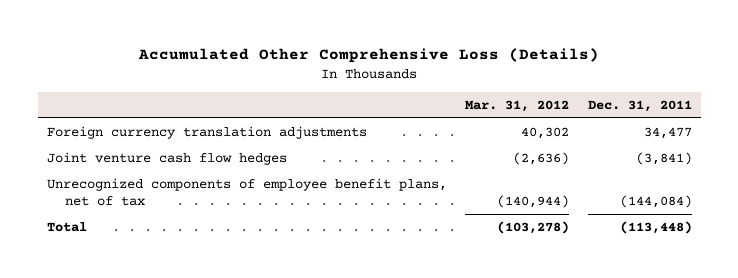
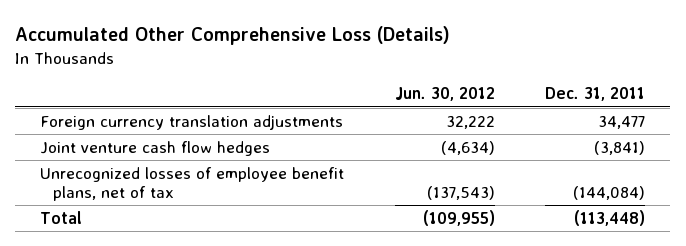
[465,100,570,113] Mar. 31, 2012 -> none
none -> [394,87,495,102] Jun. 30, 2012
[46,177,447,206] Unrecognized components of employee benefit plans, net of tax -> [40,166,345,202] Unrecognized losses of employee benefit plans, net of tax

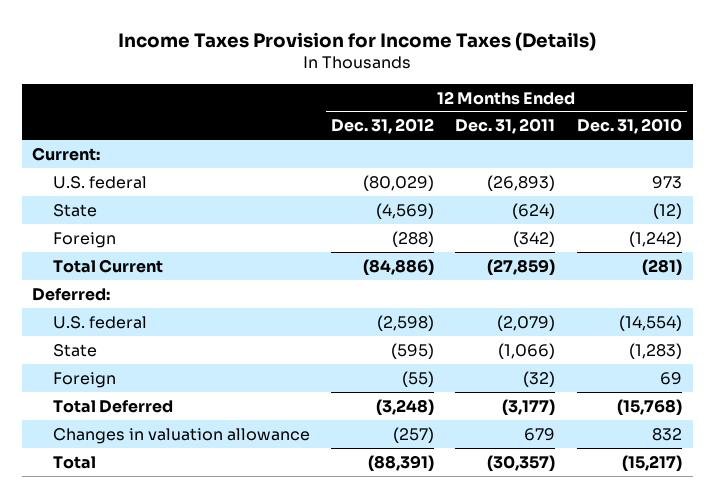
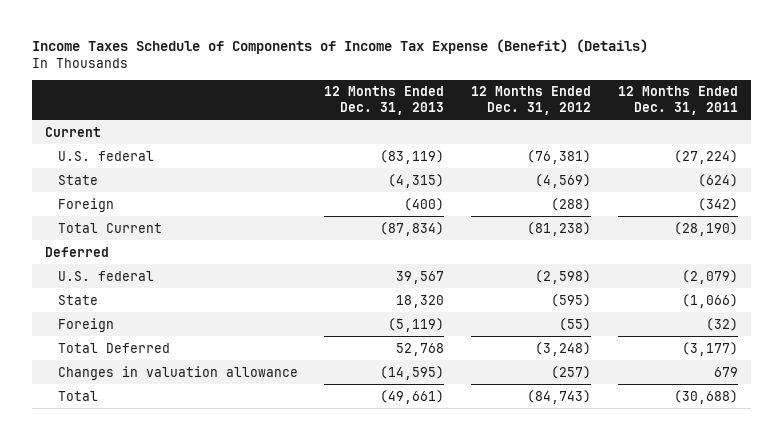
[118,31,597,51] Income Taxes Provision for Income Taxes (Details) -> [31,38,648,54] Income Taxes Schedule of Components of Income Tax Expense (Benefit) (Details)
[576,118,682,135] Dec. 31, 2010 -> none
none -> [324,86,445,115] 12 Months Ended Dec. 31, 2013
[32,146,101,161] Current: -> [45,126,102,137] Current
[363,174,435,191] (80,029) -> [527,149,592,164] (76,381)
[487,174,556,191] (26,893) -> [673,149,738,164] (27,224)
[363,258,435,275] (84,886) -> [527,221,592,236] (81,238)
[487,258,556,275] (27,859) -> [673,221,738,236] (28,190)
[32,287,111,301] Deferred: -> [45,246,110,257] Deferred
[368,454,435,471] (88,391) -> [527,389,592,404] (84,743)
[487,454,556,471] (30,357) -> [673,389,738,404] (30,688)

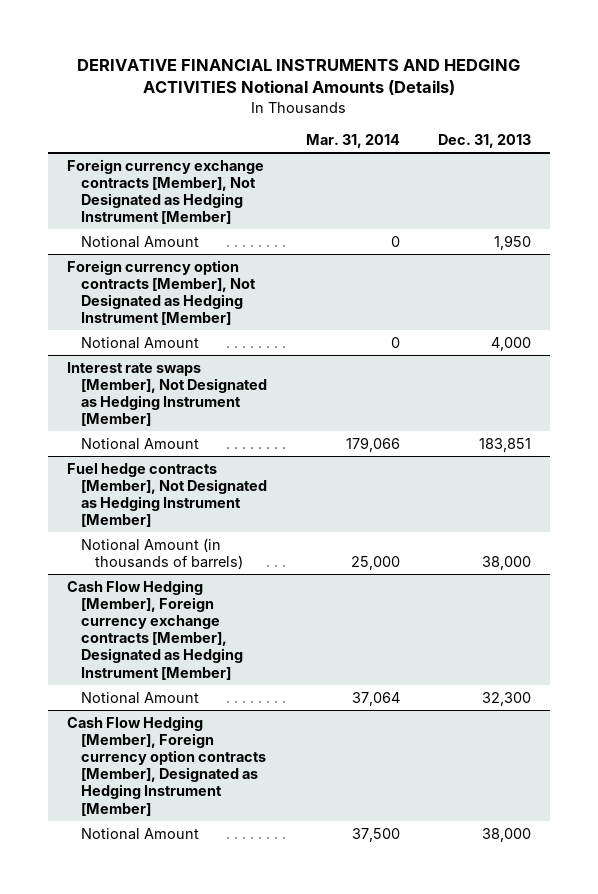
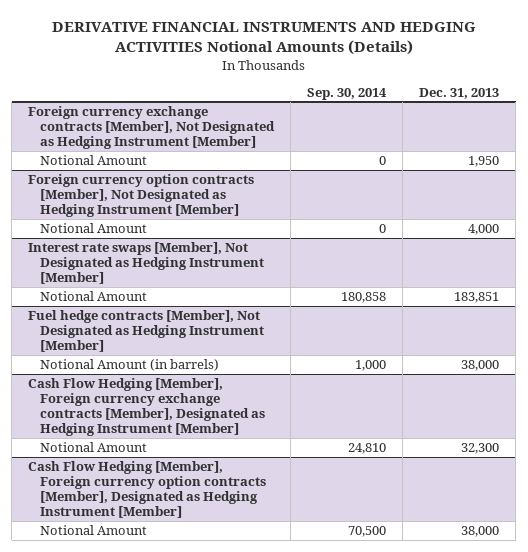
[305,134,400,149] Mar. 31, 2014 -> none
none -> [307,87,388,100] Sep. 30, 2014
[81,537,243,569] Notional Amount (in thousands of barrels) -> [40,359,220,372] Notional Amount (in barrels)

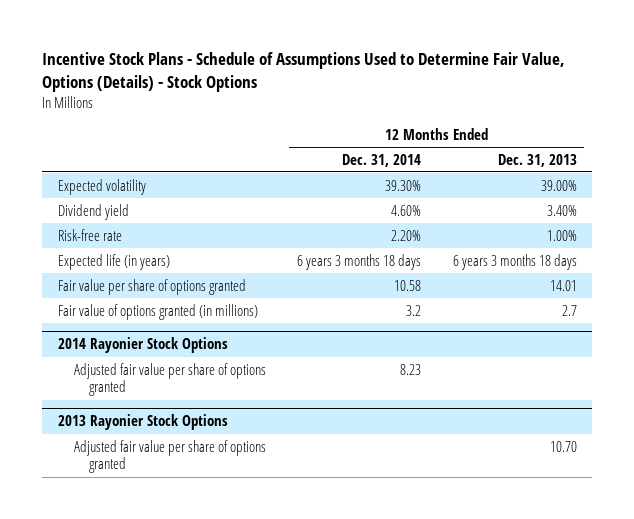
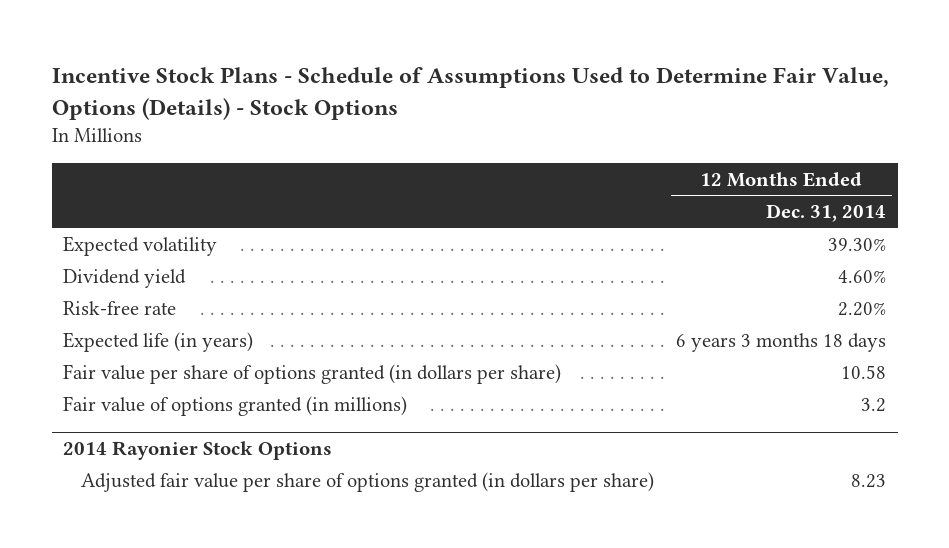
[497,153,577,167] Dec. 31, 2013 -> none
[57,278,246,295] Fair value per share of options granted -> [62,363,561,384] Fair value per share of options granted (in dollars per share)
[57,414,228,431] 2013 Rayonier Stock Options -> none
[73,439,266,474] Adjusted fair value per share of options granted -> none
[73,362,266,397] Adjusted fair value per share of options granted -> [81,471,655,492] Adjusted fair value per share of options granted (in dollars per share)

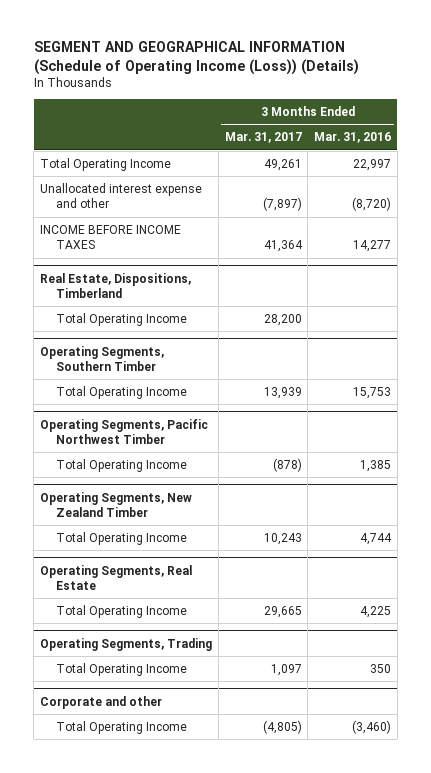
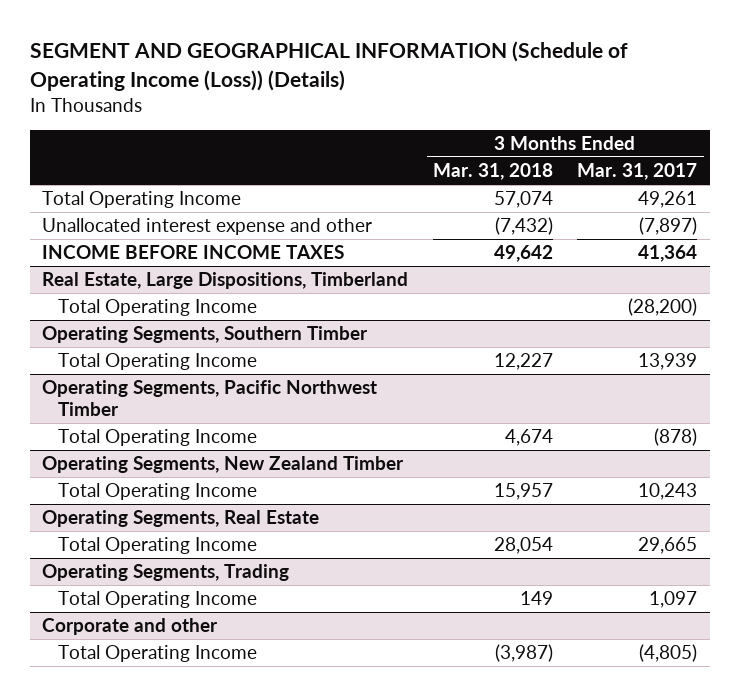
[314,132,392,144] Mar. 31, 2016 -> none
none -> [432,163,553,181] Mar. 31, 2018
[40,272,192,299] Real Estate, Dispositions, Timberland -> [42,272,409,290] Real Estate, Large Dispositions, Timberland
[263,313,302,326] 28,200 -> [628,298,698,317] (28,200)

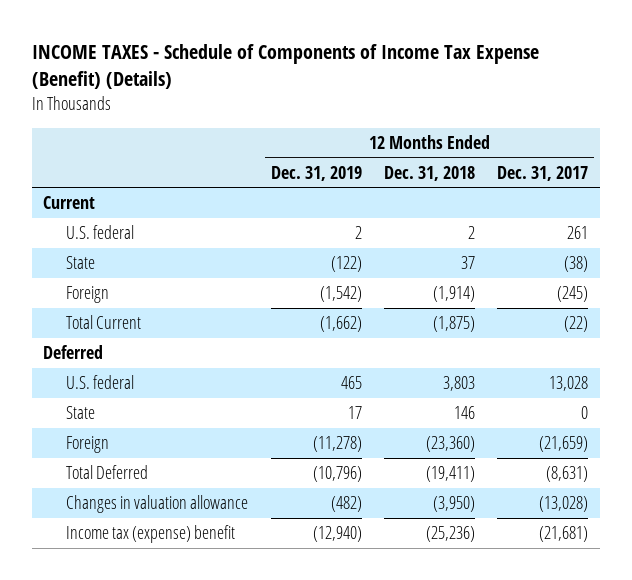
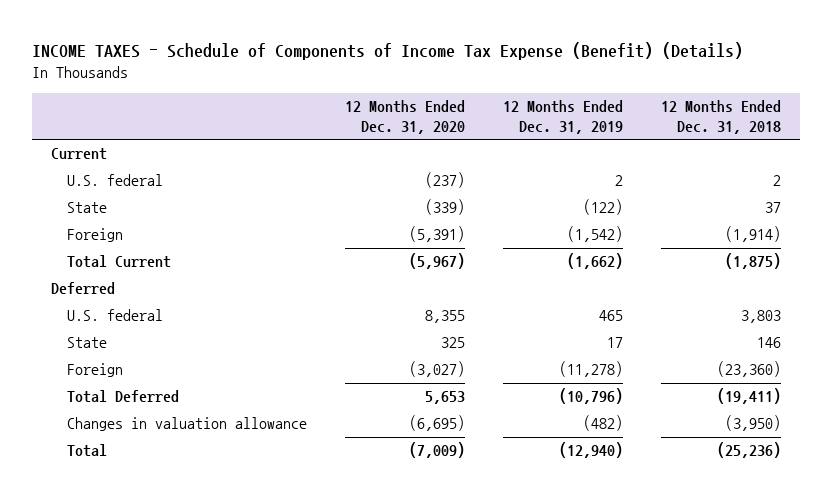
[497,165,589,181] Dec. 31, 2017 -> none
none -> [345,100,466,135] 12 Months Ended Dec. 31, 2020
[66,525,236,544] Income tax (expense) benefit -> [67,444,108,458] Total

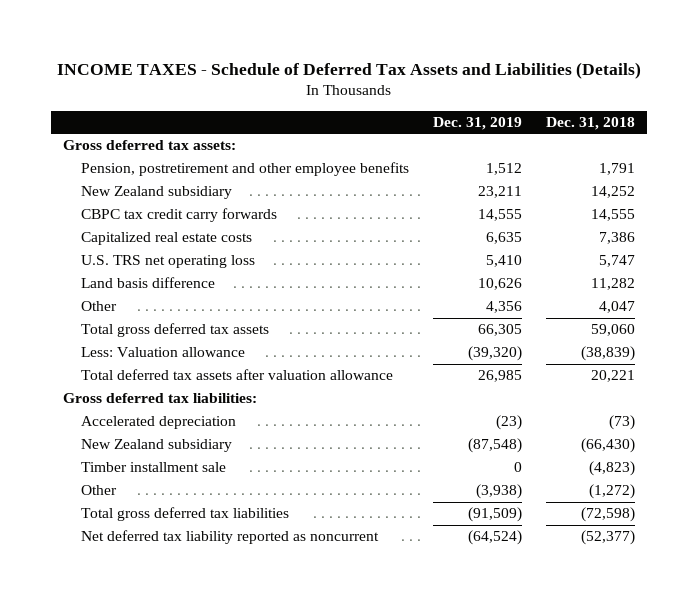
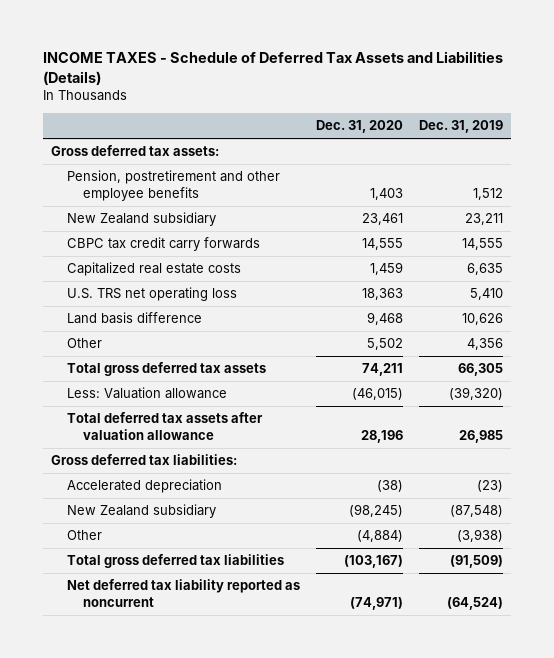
[545,116,635,130] Dec. 31, 2018 -> none
none -> [315,120,403,134] Dec. 31, 2020
[80,462,226,473] Timber installment sale -> none

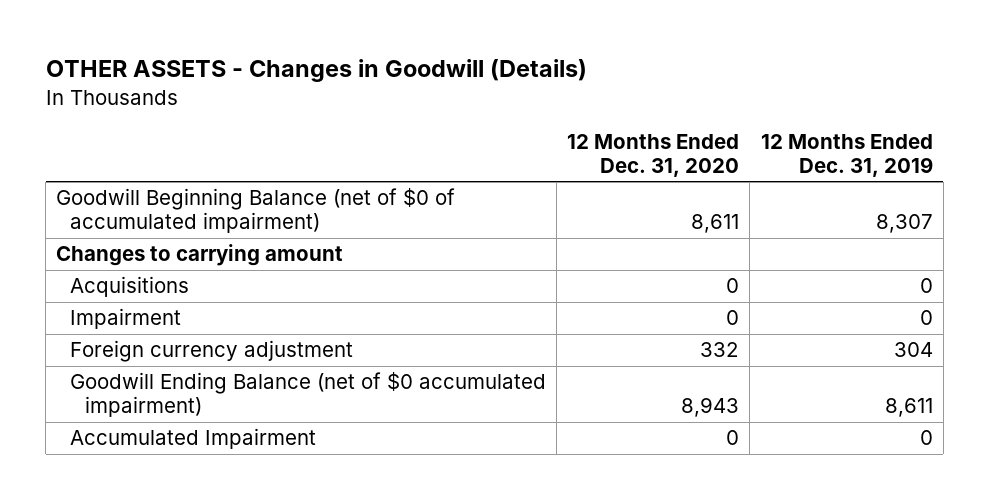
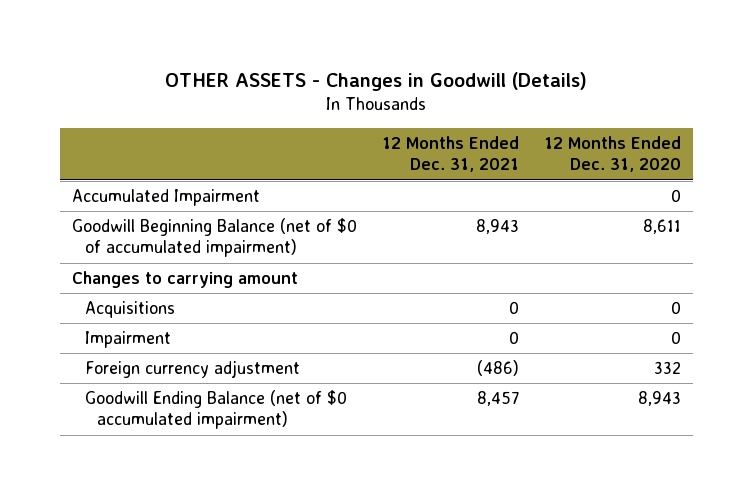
[760,133,933,177] 12 Months Ended Dec. 31, 2019 -> none
none -> [381,136,519,173] 12 Months Ended Dec. 31, 2021
[70,428,317,450] Accumulated Impairment -> [71,189,260,207] Accumulated Impairment

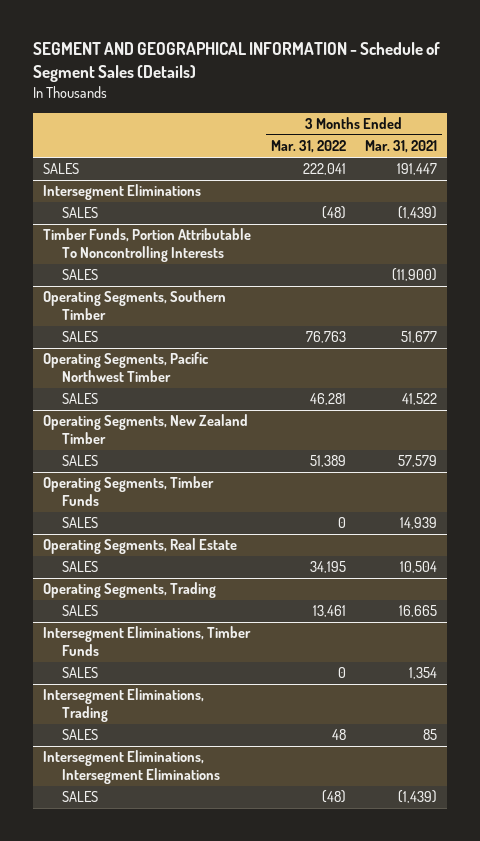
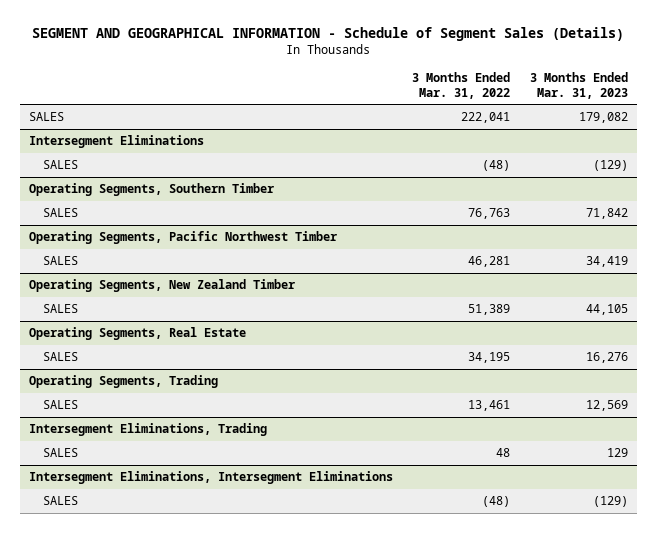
[365,140,438,154] Mar. 31, 2021 -> none
none -> [529,71,628,99] 3 Months Ended Mar. 31, 2023
[42,228,251,263] Timber Funds, Portion Attributable To Noncontrolling Interests -> none
[61,269,98,281] SALES -> none
[42,476,214,507] Operating Segments, Timber Funds -> none
[61,517,98,529] SALES -> none
[42,626,251,657] Intersegment Eliminations, Timber Funds -> none
[61,667,98,679] SALES -> none

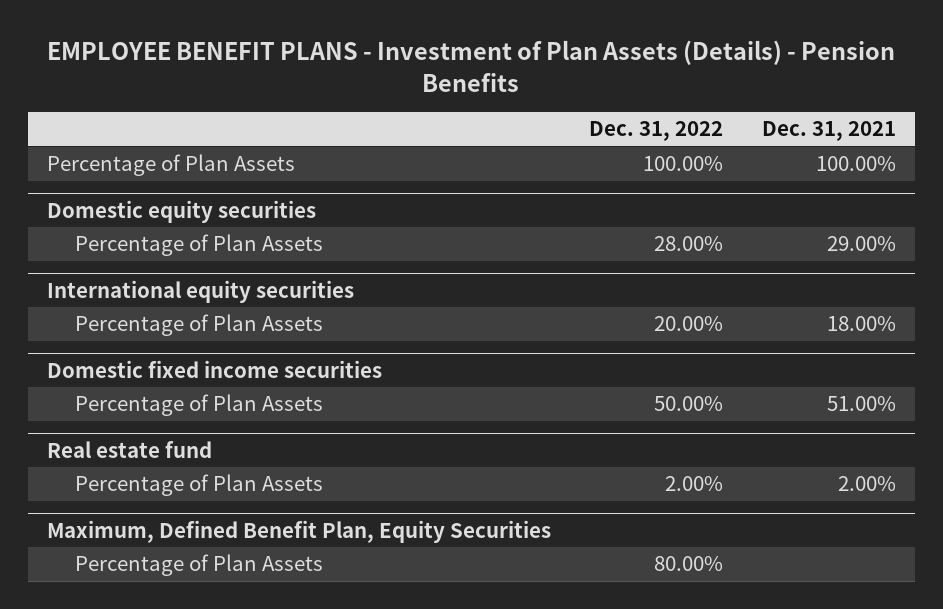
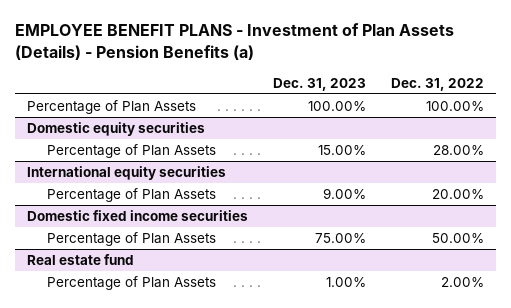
[47,39,896,92] EMPLOYEE BENEFIT PLANS - Investment of Plan Assets (Details) - Pension Benefits -> [15,23,455,60] EMPLOYEE BENEFIT PLANS - Investment of Plan Assets (Details) - Pension Benefits (a)
[761,121,896,142] Dec. 31, 2021 -> none
none -> [272,77,366,91] Dec. 31, 2023
[47,519,552,543] Maximum, Defined Benefit Plan, Equity Securities -> none
[75,554,324,577] Percentage of Plan Assets -> none

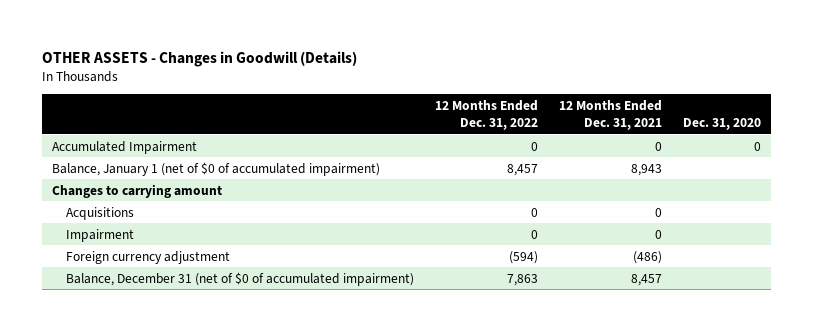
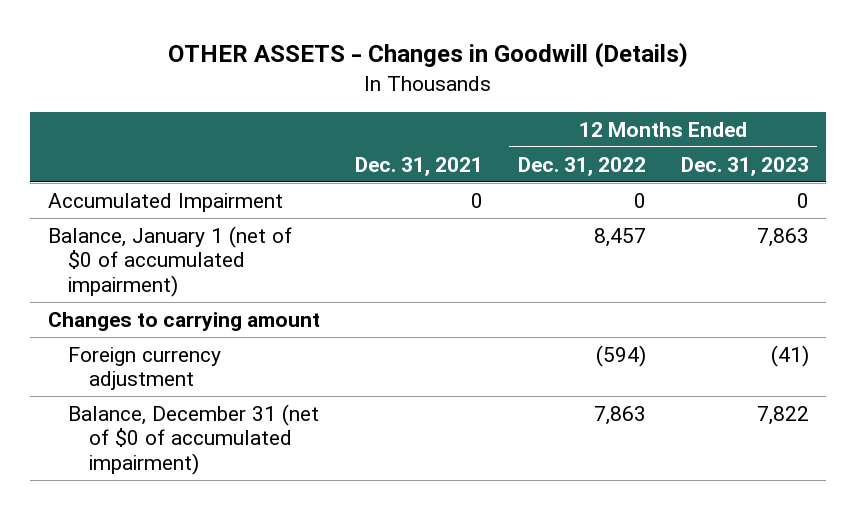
[559,99,663,130] 12 Months Ended Dec. 31, 2021 -> none
[683,117,762,130] Dec. 31, 2020 -> none
none -> [354,156,483,176] Dec. 31, 2021
none -> [680,156,809,176] Dec. 31, 2023
[66,206,135,220] Acquisitions -> none
[66,228,135,242] Impairment -> none

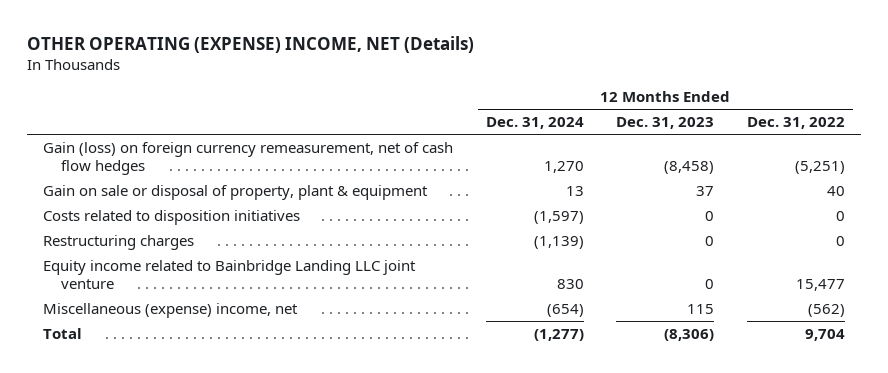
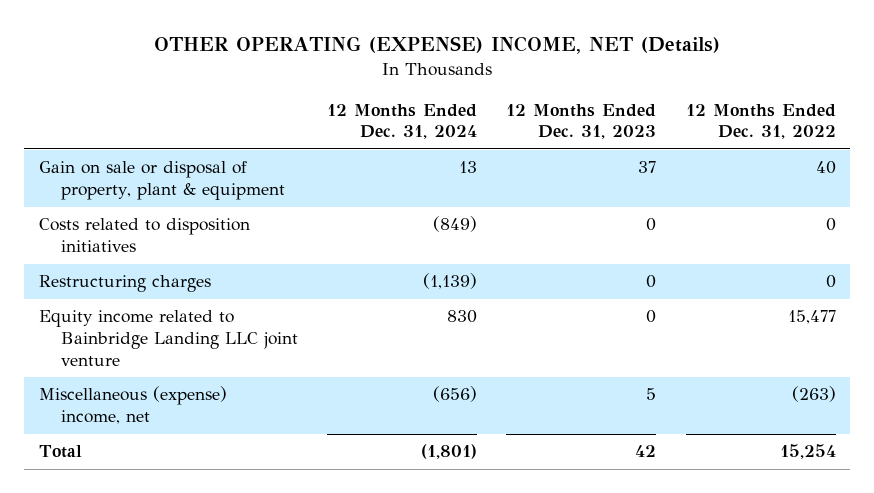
[43,141,454,176] Gain (loss) on foreign currency remeasurement, net of cash flow hedges -> none
[533,210,584,224] (1,597) -> [433,216,478,233] (849)
[546,303,584,317] (654) -> [433,386,478,403] (656)
[687,303,715,314] 115 -> [646,388,657,401] 5
[807,303,845,317] (562) -> [791,386,836,403] (263)
[533,328,584,341] (1,277) -> [421,444,478,460] (1,801)
[664,328,715,341] (8,306) -> [635,445,657,458] 42
[804,328,845,341] 9,704 -> [779,444,836,460] 15,254

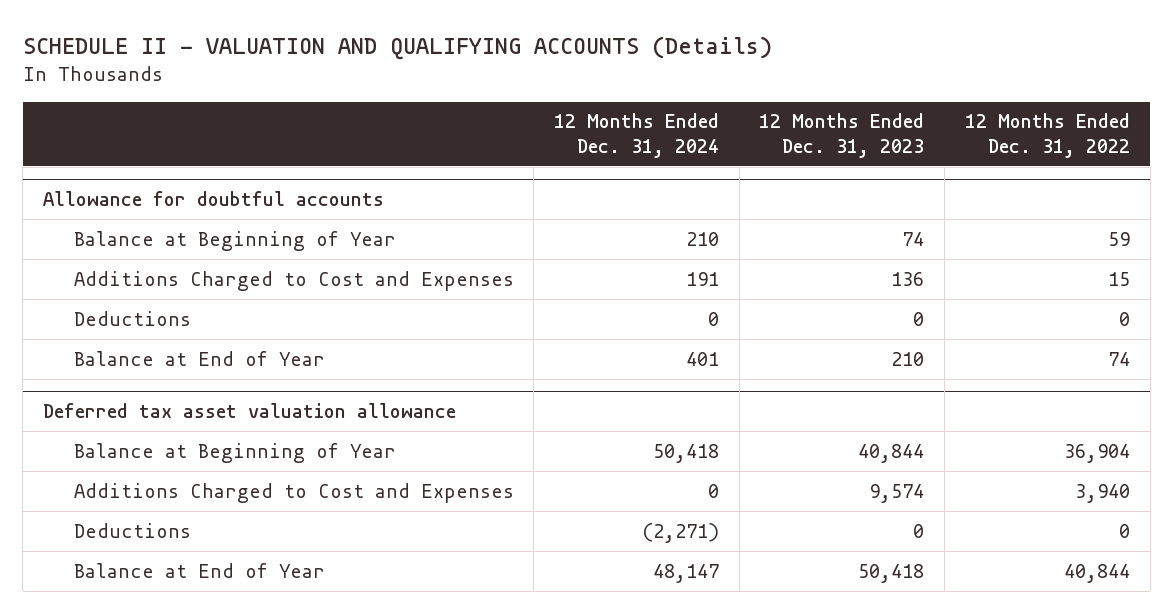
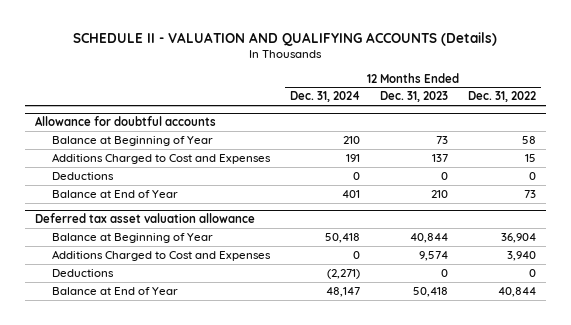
[902,231,925,246] 74 -> [436,135,449,144] 73
[1107,231,1130,246] 59 -> [522,135,537,144] 58
[891,271,925,286] 136 -> [432,153,449,162] 137
[1107,351,1130,366] 74 -> [524,189,537,198] 73

